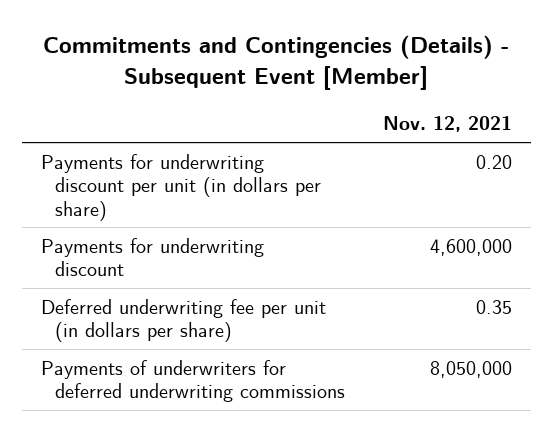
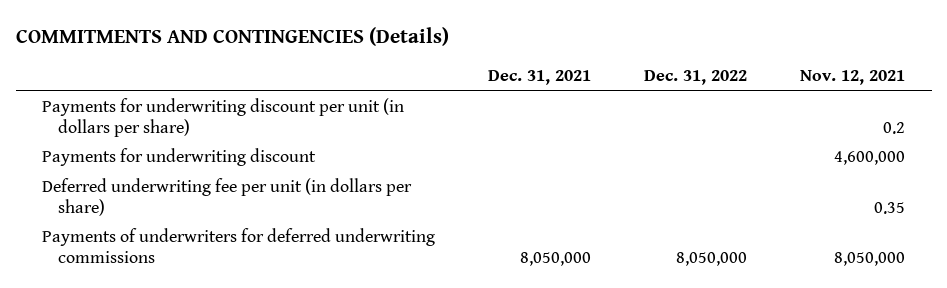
[43,35,510,91] Commitments and Contingencies (Details) - Subsequent Event [Member] -> [15,27,449,47] COMMITMENTS AND CONTINGENCIES (Details)
none -> [488,70,592,86] Dec. 31, 2021
none -> [644,70,748,86] Dec. 31, 2022
[476,154,513,169] 0.20 -> [883,121,906,134] 0.2

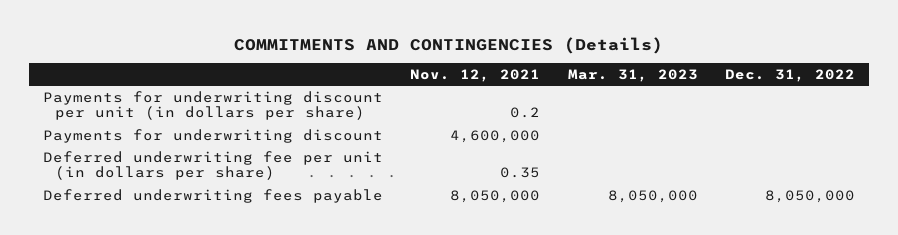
[488,70,592,86] Dec. 31, 2021 -> none
none -> [567,68,698,82] Mar. 31, 2023
[42,228,436,263] Payments of underwriters for deferred underwriting commissions -> [42,188,383,203] Deferred underwriting fees payable

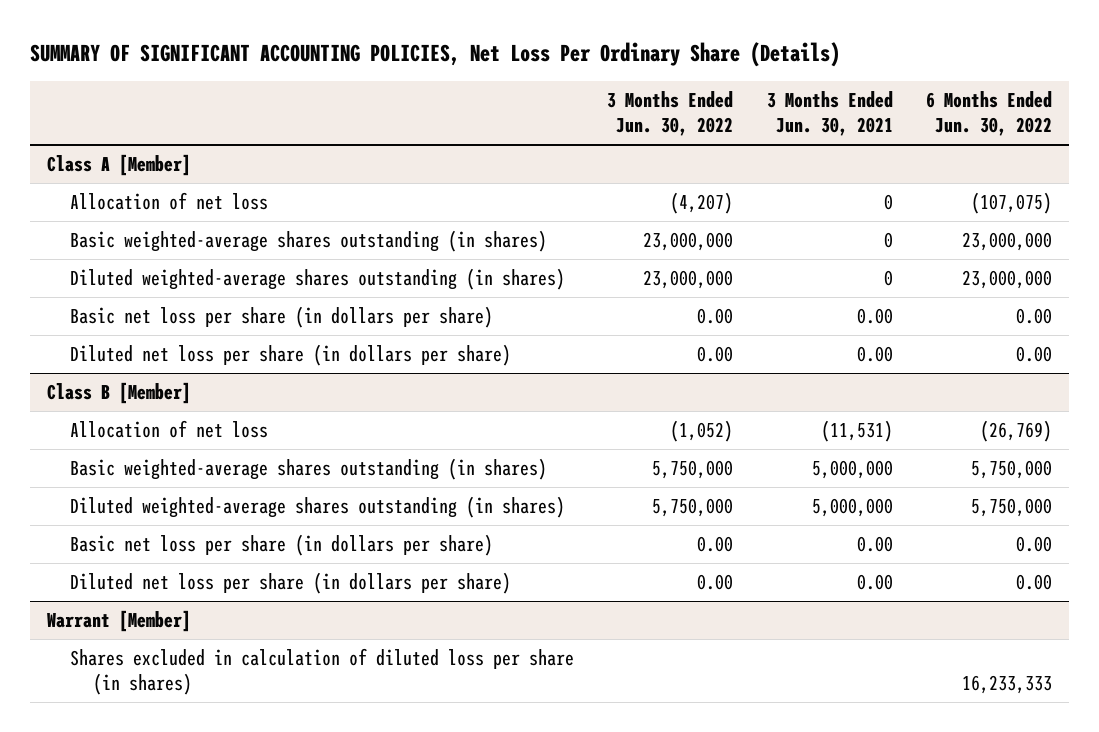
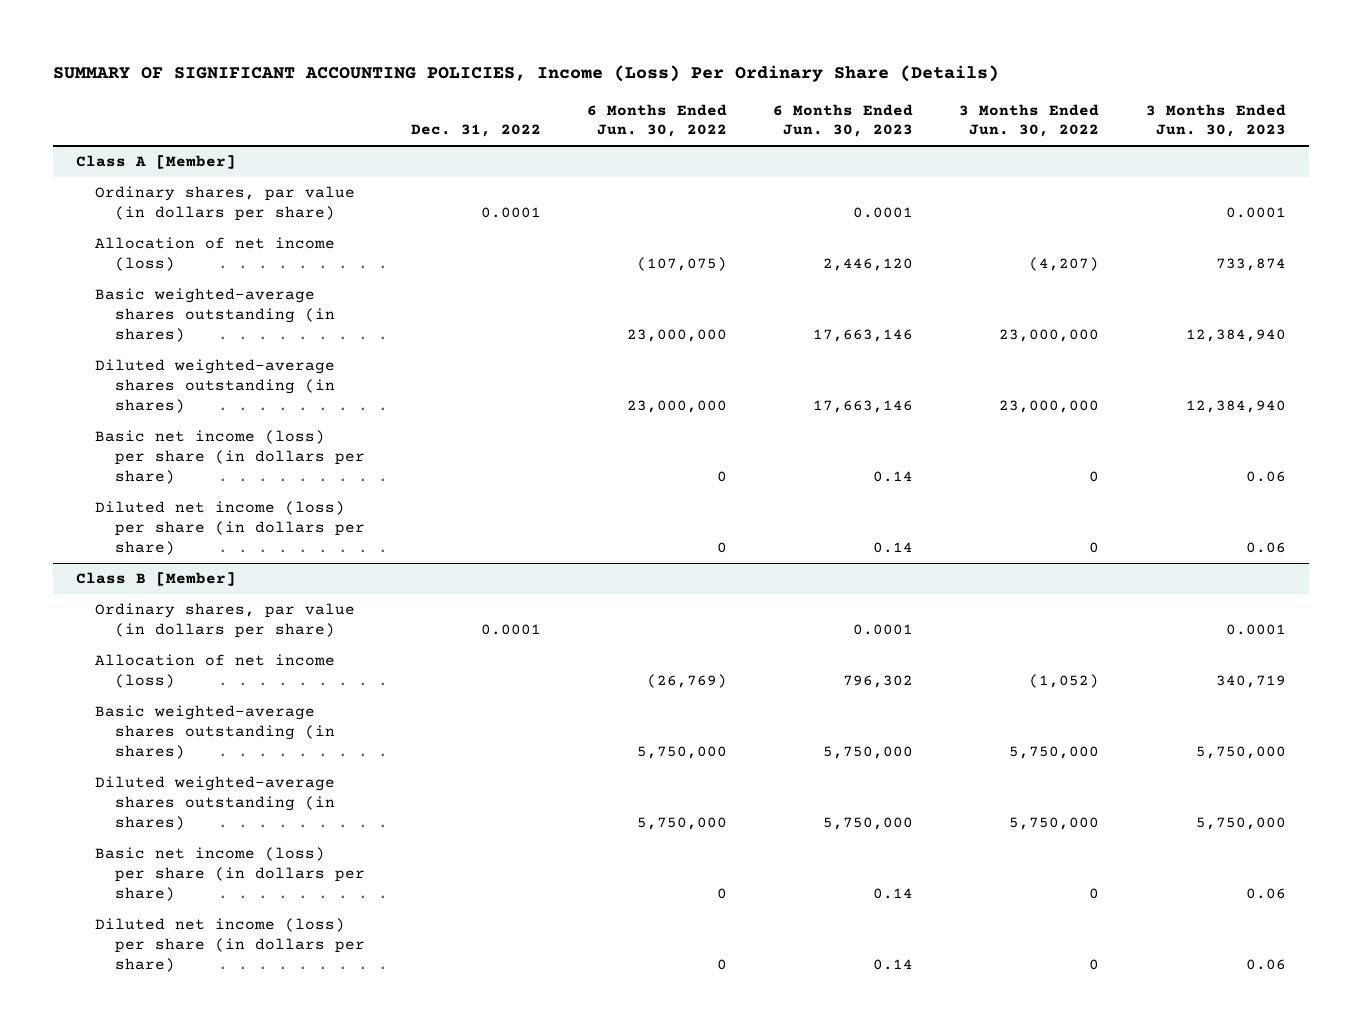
[30,42,841,68] SUMMARY OF SIGNIFICANT ACCOUNTING POLICIES, Net Loss Per Ordinary Share (Details) -> [53,65,1000,83] SUMMARY OF SIGNIFICANT ACCOUNTING POLICIES, Income (Loss) Per Ordinary Share (Details)
[766,91,893,137] 3 Months Ended Jun. 30, 2021 -> none
none -> [410,124,541,138] Dec. 31, 2022
none -> [773,103,914,138] 6 Months Ended Jun. 30, 2023
none -> [1145,103,1286,138] 3 Months Ended Jun. 30, 2023
none -> [95,186,356,222] Ordinary shares, par value (in dollars per share)
[69,192,268,211] Allocation of net loss -> [95,237,336,272] Allocation of net income (loss)
[69,306,493,329] Basic net loss per share (in dollars per share) -> [95,430,365,484] Basic net income (loss) per share (in dollars per share)
[697,308,734,325] 0.00 -> [1089,470,1100,482] 0
[1016,308,1053,325] 0.00 -> [717,470,728,482] 0
[69,344,511,367] Diluted net loss per share (in dollars per share) -> [95,501,365,555] Diluted net income (loss) per share (in dollars per share)
[697,346,734,363] 0.00 -> [1089,541,1100,553] 0
[1016,346,1053,363] 0.00 -> [717,541,728,553] 0
none -> [95,603,356,639] Ordinary shares, par value (in dollars per share)
[69,420,268,439] Allocation of net loss -> [95,654,336,689] Allocation of net income (loss)
[46,610,191,633] Warrant [Member] -> none
[69,648,574,696] Shares excluded in calculation of diluted loss per share (in shares) -> none
[69,534,493,557] Basic net loss per share (in dollars per share) -> [95,847,365,901] Basic net income (loss) per share (in dollars per share)
[697,536,734,553] 0.00 -> [1089,887,1100,899] 0
[1016,536,1053,553] 0.00 -> [717,887,728,899] 0
[69,572,511,595] Diluted net loss per share (in dollars per share) -> [95,918,365,972] Diluted net income (loss) per share (in dollars per share)
[697,574,734,591] 0.00 -> [1089,958,1100,970] 0
[1016,574,1053,591] 0.00 -> [717,958,728,970] 0

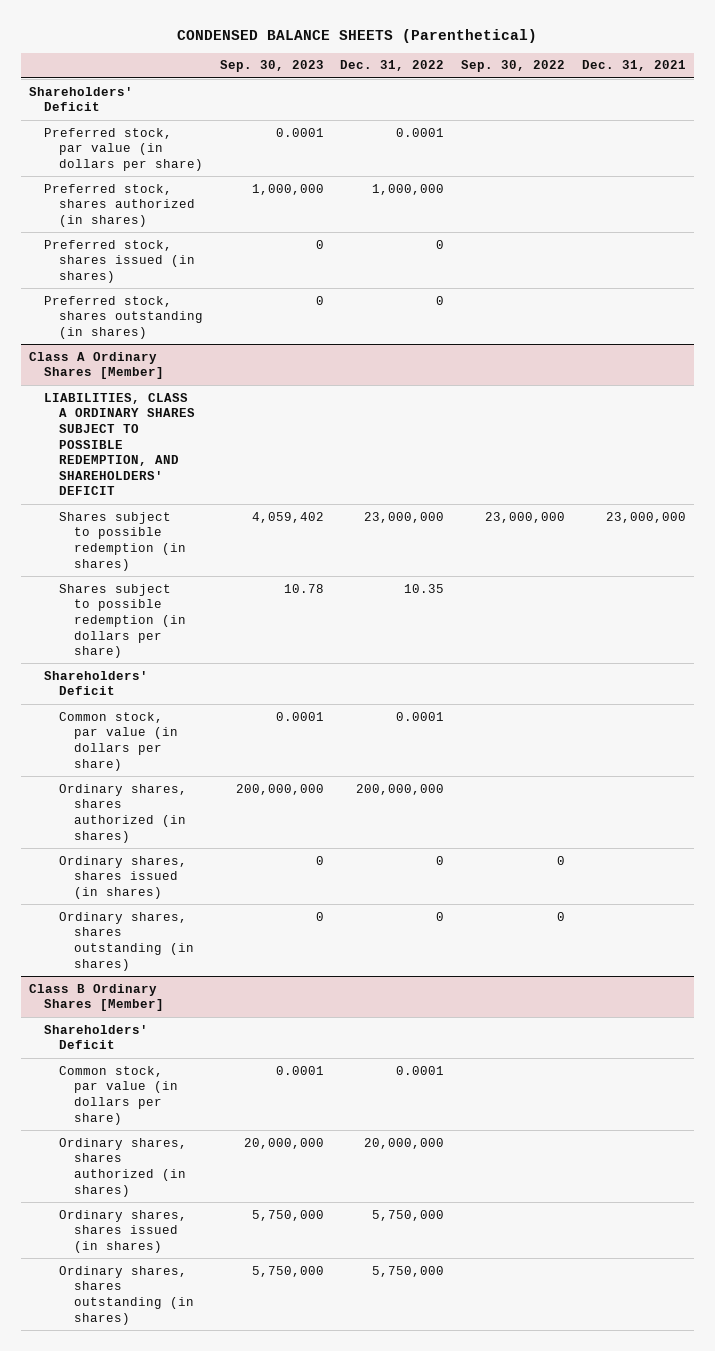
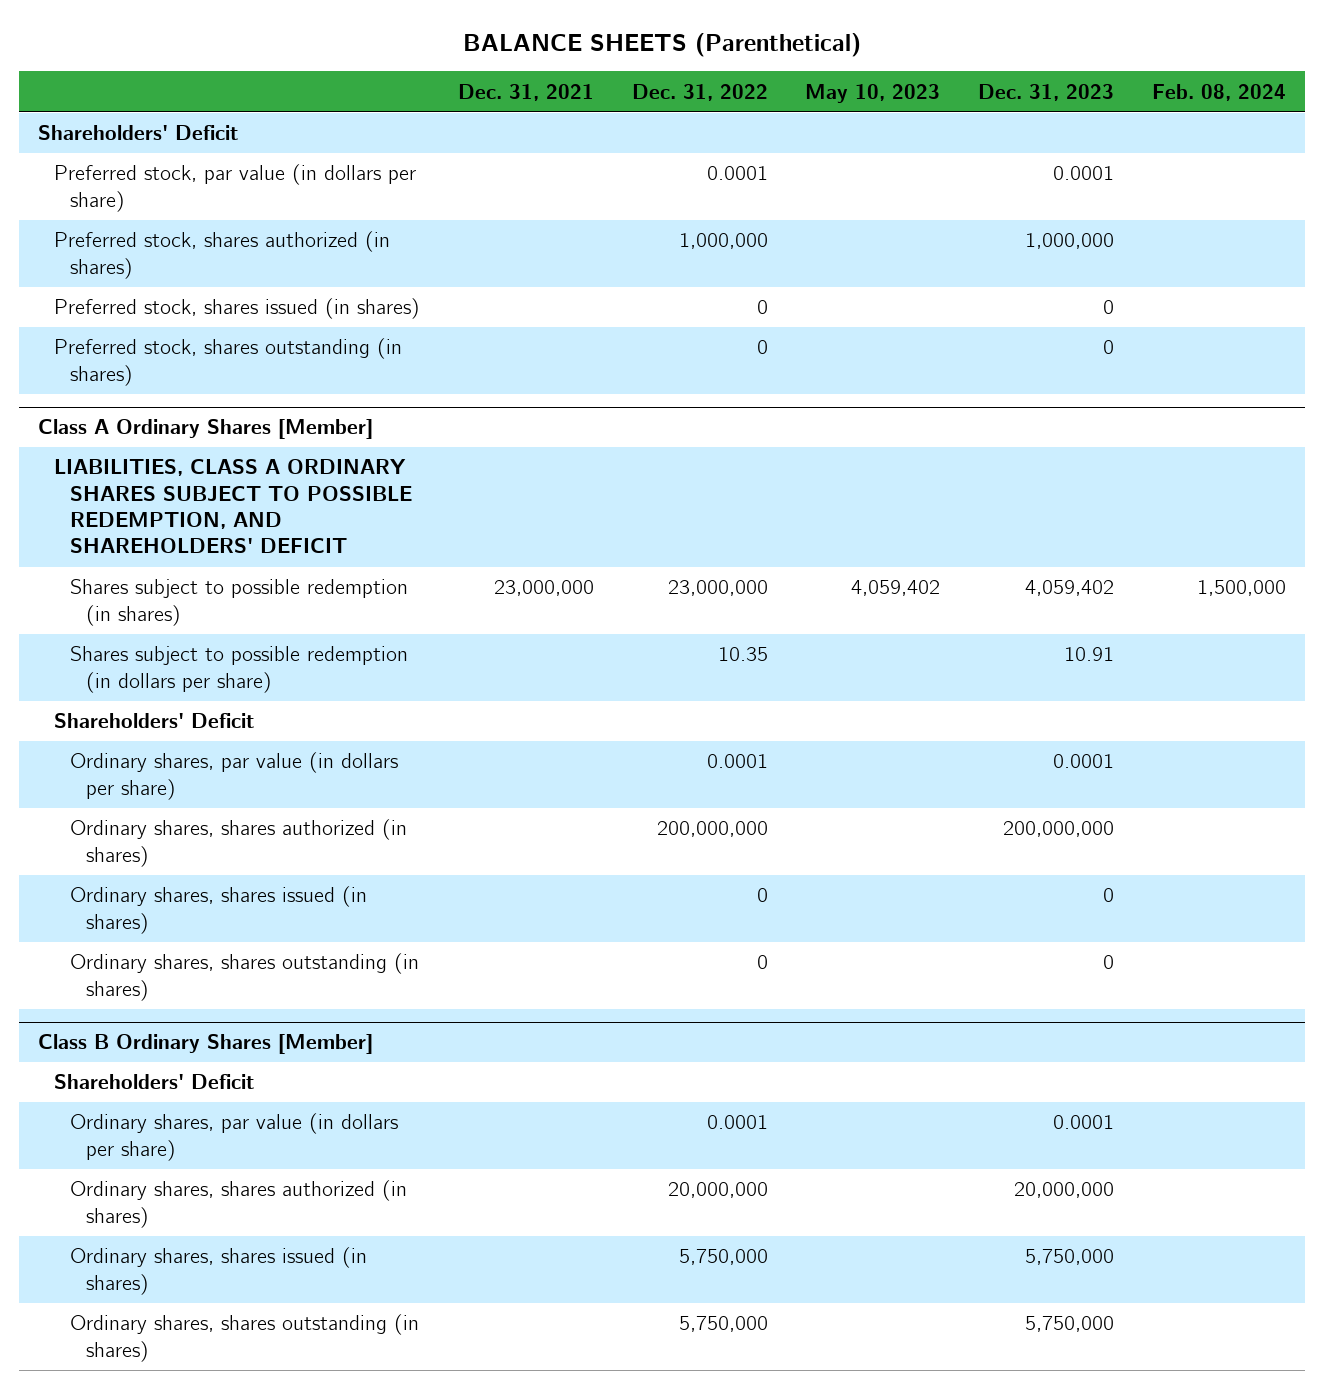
[177,29,538,44] CONDENSED BALANCE SHEETS (Parenthetical) -> [463,32,862,57] BALANCE SHEETS (Parenthetical)
[219,60,324,73] Sep. 30, 2023 -> none
[460,60,565,73] Sep. 30, 2022 -> none
none -> [805,83,941,103] May 10, 2023
none -> [978,83,1115,101] Dec. 31, 2023
none -> [1151,83,1286,101] Feb. 08, 2024
[58,711,178,771] Common stock, par value (in dollars per share) -> [70,752,399,800] Ordinary shares, par value (in dollars per share)
[58,1065,178,1125] Common stock, par value (in dollars per share) -> [70,1113,399,1161] Ordinary shares, par value (in dollars per share)

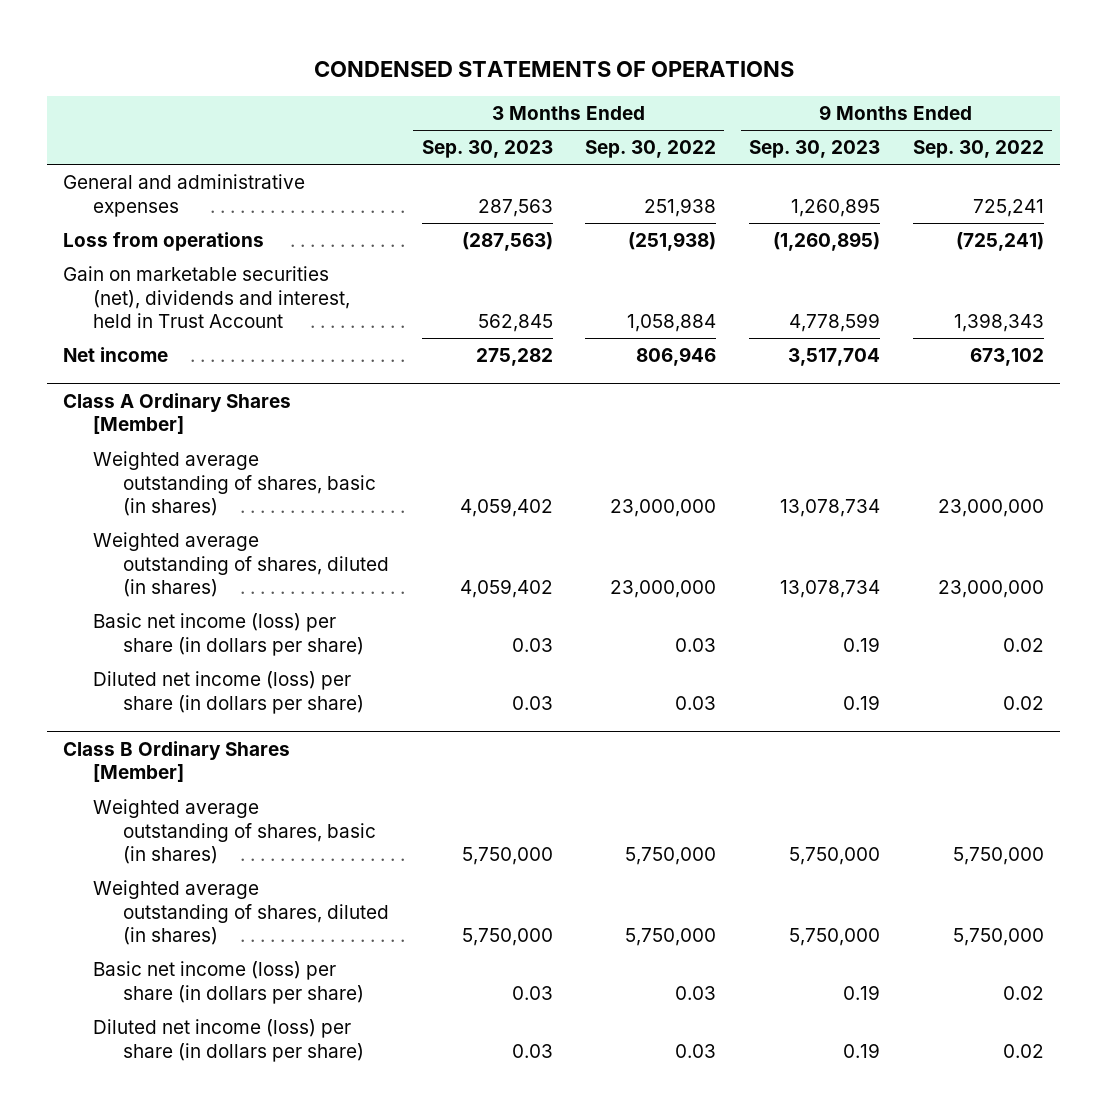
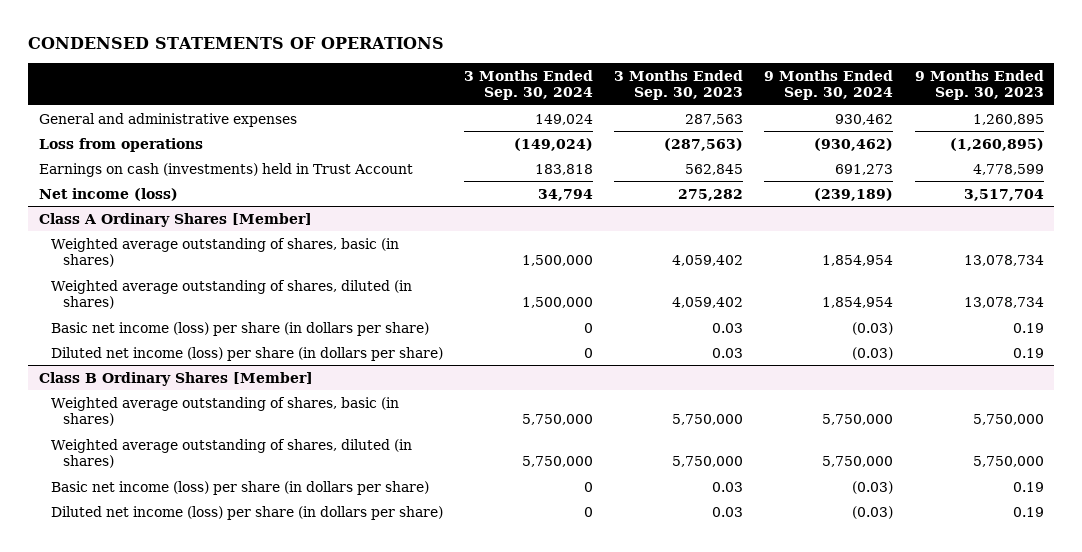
[585,140,717,159] Sep. 30, 2022 -> none
[912,140,1044,159] Sep. 30, 2022 -> none
none -> [464,69,594,101] 3 Months Ended Sep. 30, 2024
none -> [764,69,894,101] 9 Months Ended Sep. 30, 2024
[63,266,351,329] Gain on marketable securities (net), dividends and interest, held in Trust Account -> [38,162,413,177] Earnings on cash (investments) held in Trust Account
[63,347,169,363] Net income -> [38,187,178,201] Net income (loss)

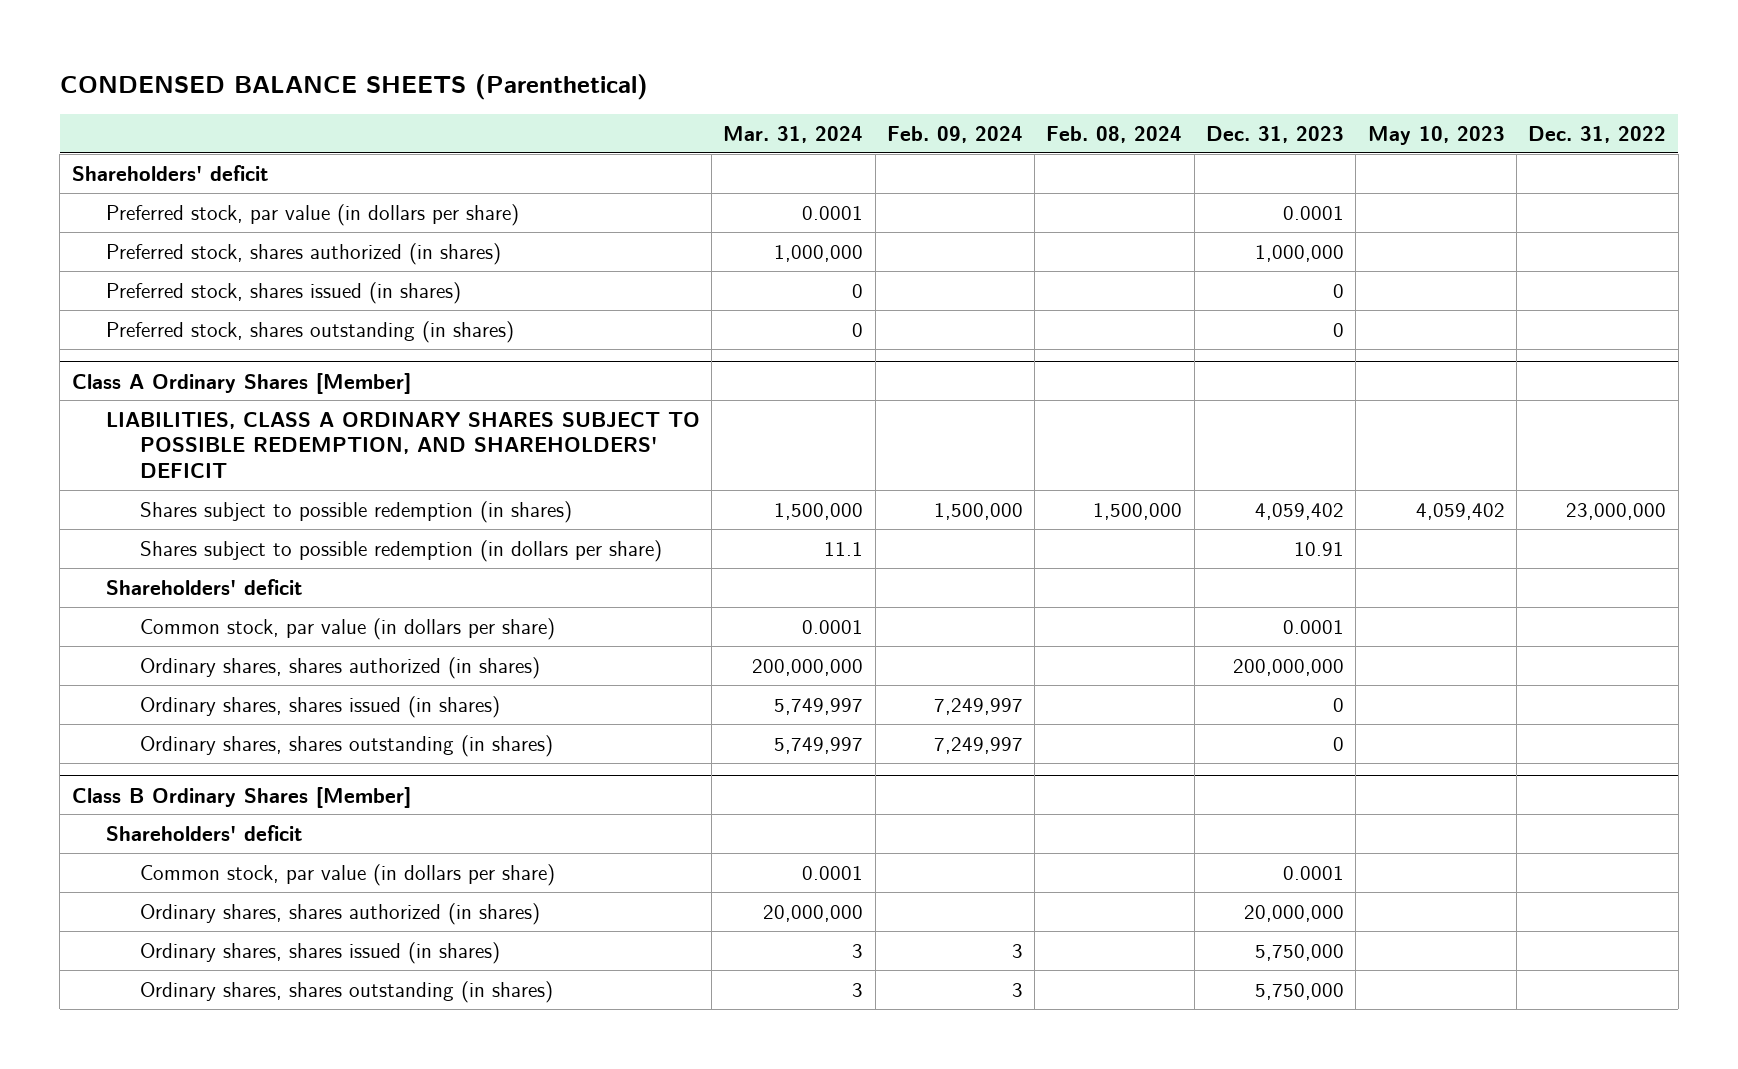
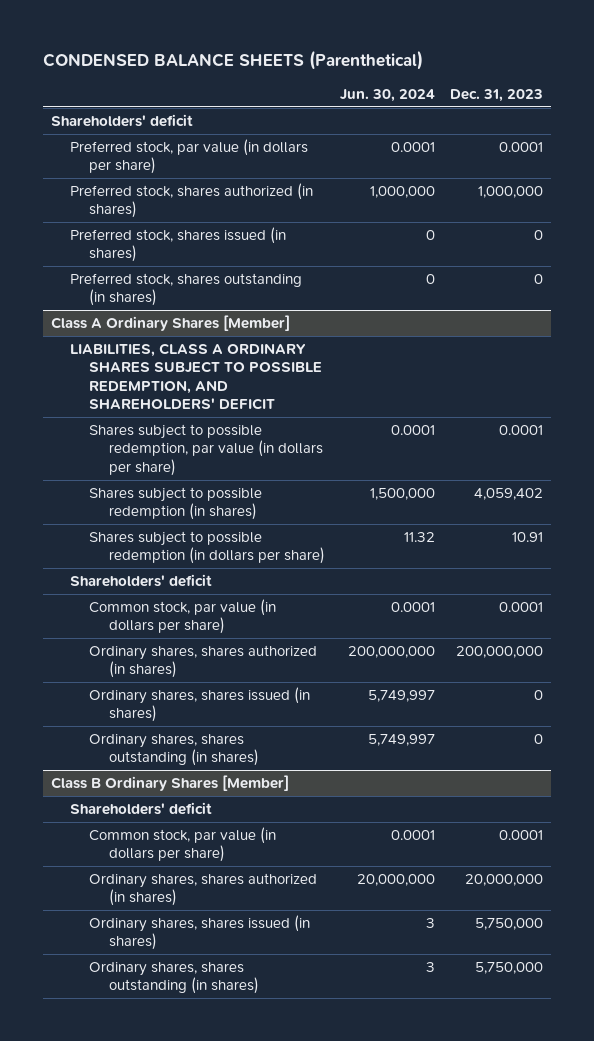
[723,125,864,143] Mar. 31, 2024 -> none
[886,125,1023,143] Feb. 09, 2024 -> none
[1046,125,1183,143] Feb. 08, 2024 -> none
[1367,125,1505,145] May 10, 2023 -> none
[1528,125,1667,143] Dec. 31, 2022 -> none
none -> [339,89,435,103] Jun. 30, 2024
none -> [89,423,323,476] Shares subject to possible redemption, par value (in dollars per share)

